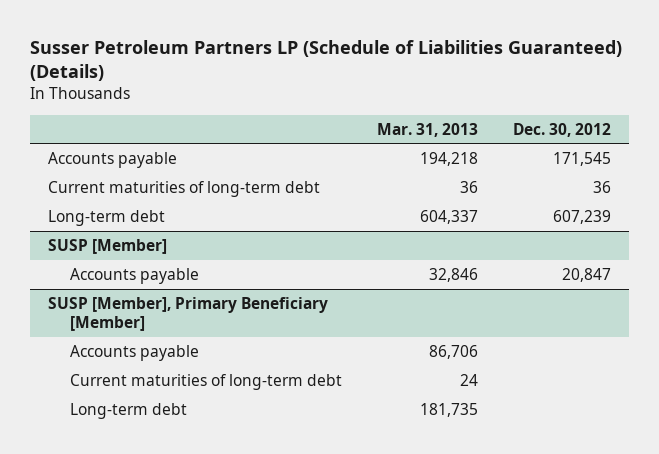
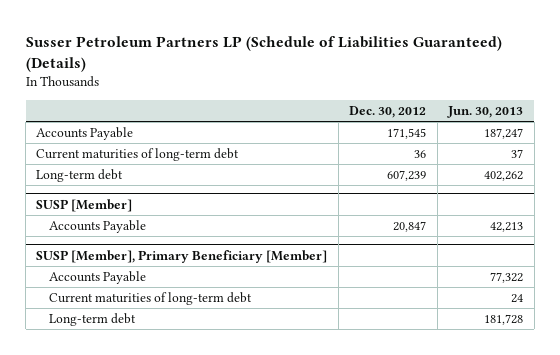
[377,122,479,137] Mar. 31, 2013 -> none
none -> [447,105,524,118] Jun. 30, 2013
[47,151,177,168] Accounts payable -> [36,127,134,141] Accounts Payable
[69,267,199,284] Accounts payable -> [49,220,147,234] Accounts Payable
[69,344,199,361] Accounts payable -> [49,271,147,285] Accounts Payable

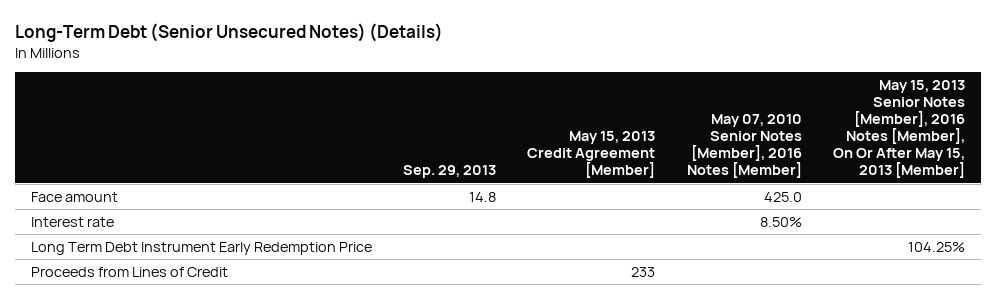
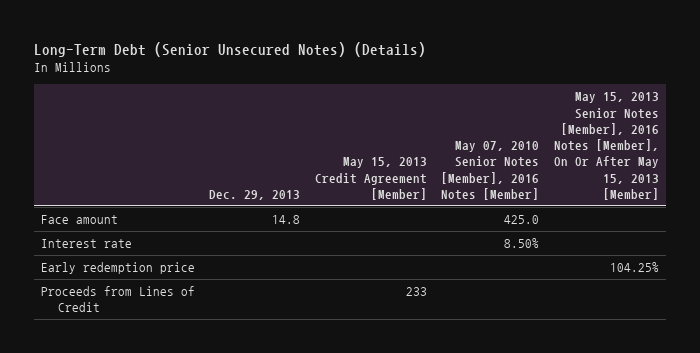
[403,165,497,179] Sep. 29, 2013 -> none
none -> [209,190,301,201] Dec. 29, 2013
[30,241,372,255] Long Term Debt Instrument Early Redemption Price -> [41,262,196,275] Early redemption price

